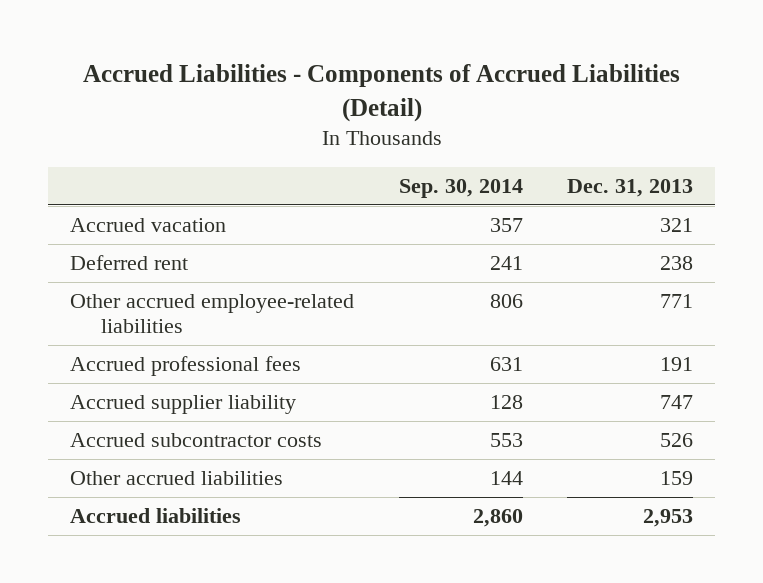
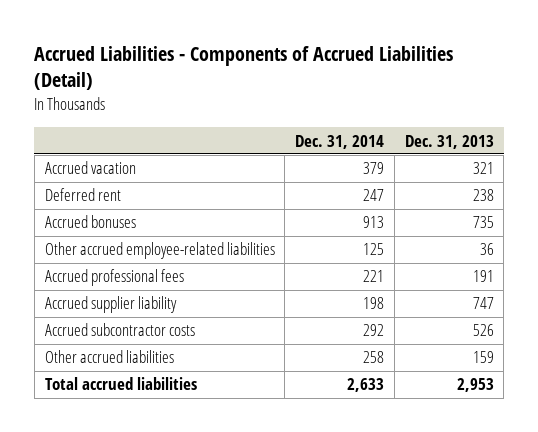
[398,179,523,199] Sep. 30, 2014 -> none
none -> [295,134,385,149] Dec. 31, 2014
none -> [44,215,136,229] Accrued bonuses
[659,293,693,308] 771 -> [479,243,494,256] 36
[70,507,242,523] Accrued liabilities -> [44,377,197,391] Total accrued liabilities

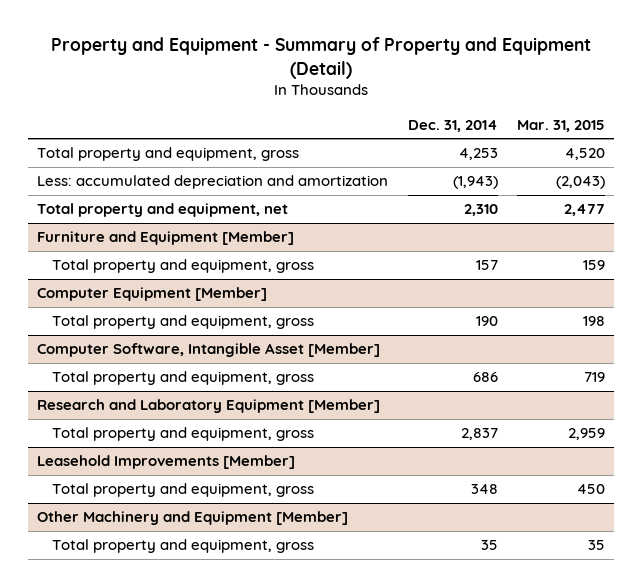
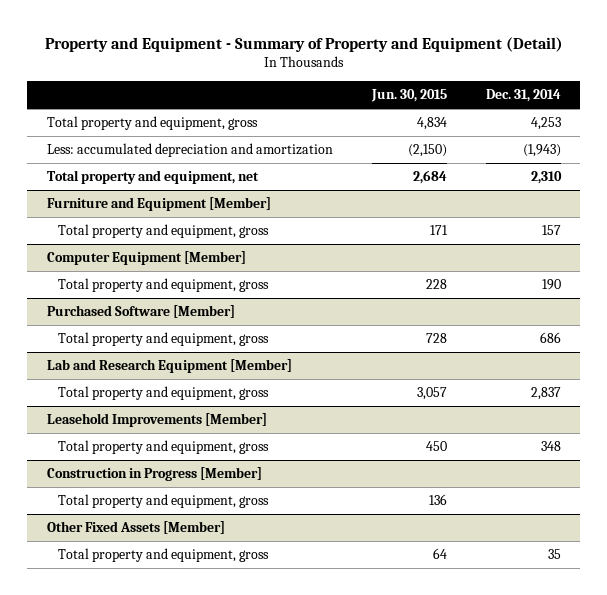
[516,119,605,132] Mar. 31, 2015 -> none
none -> [370,89,447,103] Jun. 30, 2015
[37,343,381,358] Computer Software, Intangible Asset [Member] -> none
none -> [46,305,235,319] Purchased Software [Member]
[37,399,381,414] Research and Laboratory Equipment [Member] -> [46,359,292,374] Lab and Research Equipment [Member]
none -> [46,467,262,482] Construction in Progress [Member]
none -> [58,494,270,509] Total property and equipment, gross
[37,511,349,526] Other Machinery and Equipment [Member] -> [46,521,225,535] Other Fixed Assets [Member]

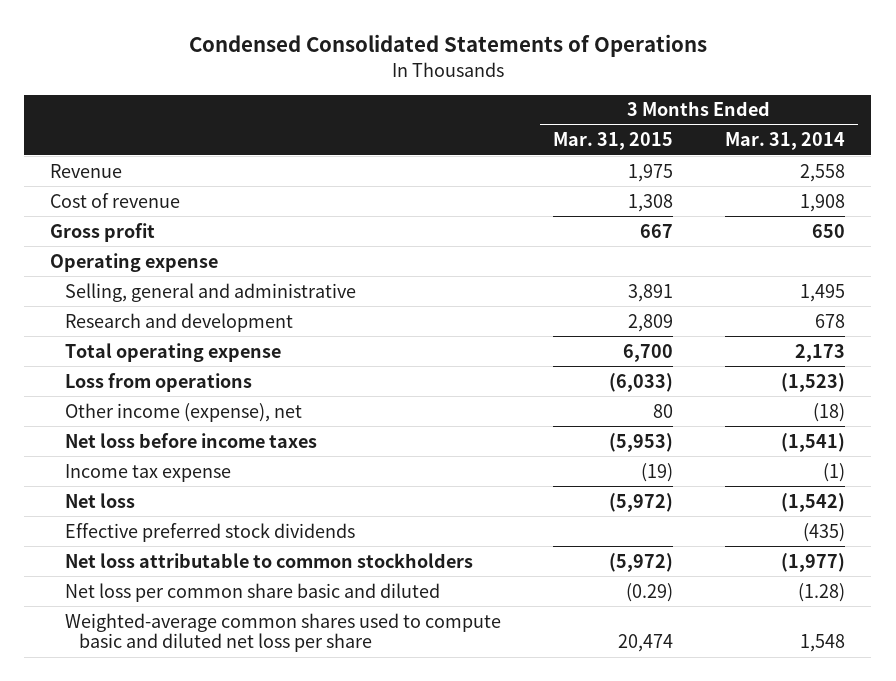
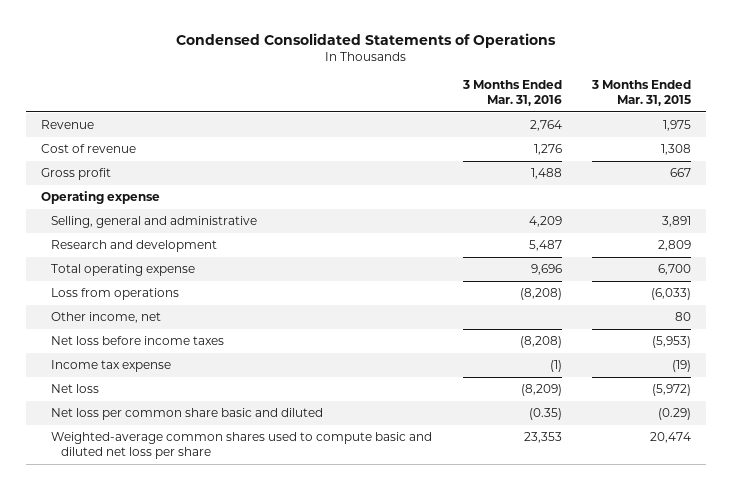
[725,132,846,151] Mar. 31, 2014 -> none
none -> [461,79,562,107] 3 Months Ended Mar. 31, 2016
[64,402,302,422] Other income (expense), net -> [51,312,162,324] Other income, net
[64,522,355,542] Effective preferred stock dividends -> none
[64,552,473,568] Net loss attributable to common stockholders -> none

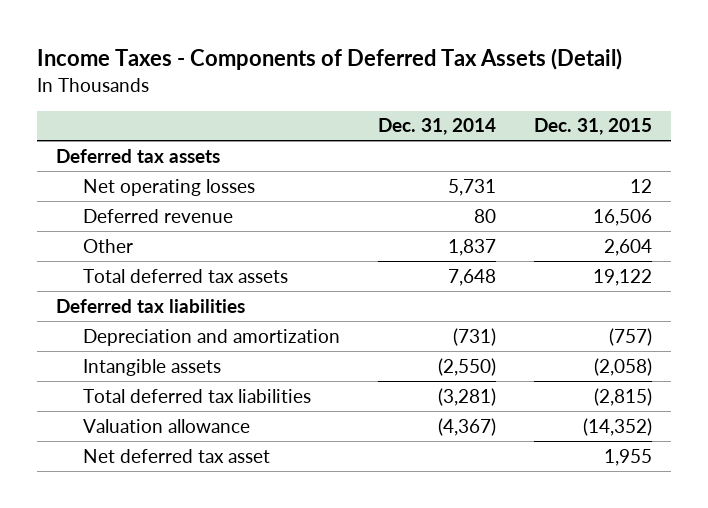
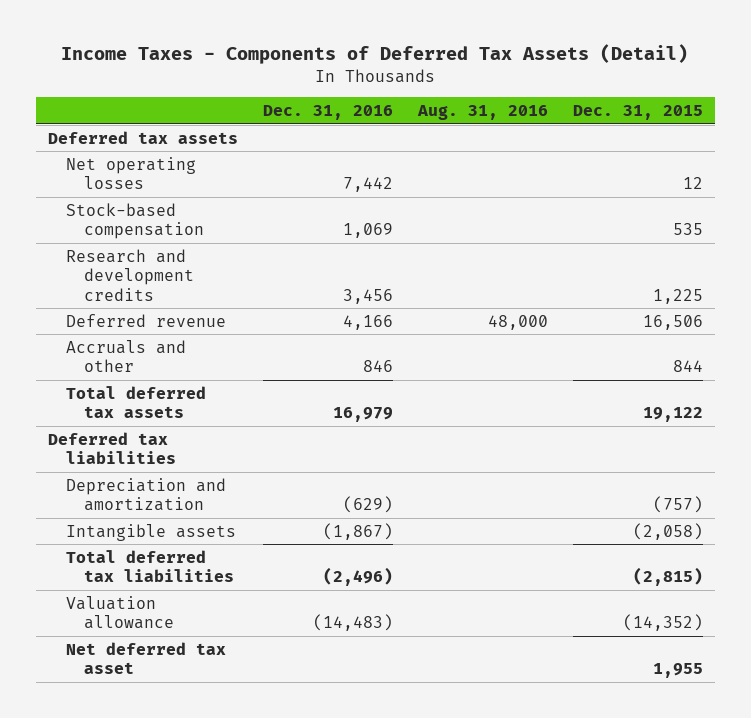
[377,118,496,136] Dec. 31, 2014 -> none
none -> [262,105,393,121] Dec. 31, 2016
none -> [416,105,548,121] Aug. 31, 2016
none -> [66,202,205,240] Stock-based compensation
none -> [66,248,195,301] Research and development credits
[82,238,133,253] Other -> none
none -> [66,339,187,373] Accruals and other

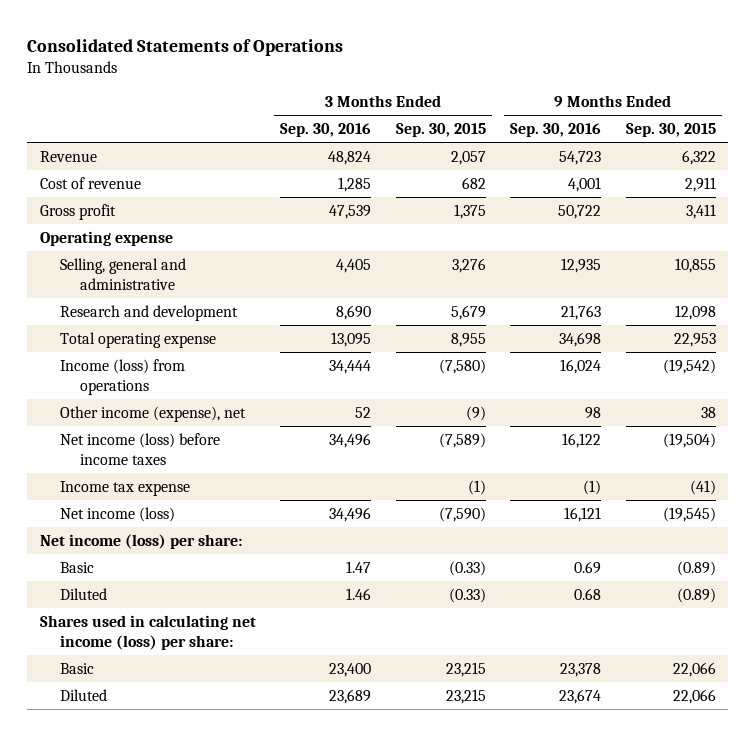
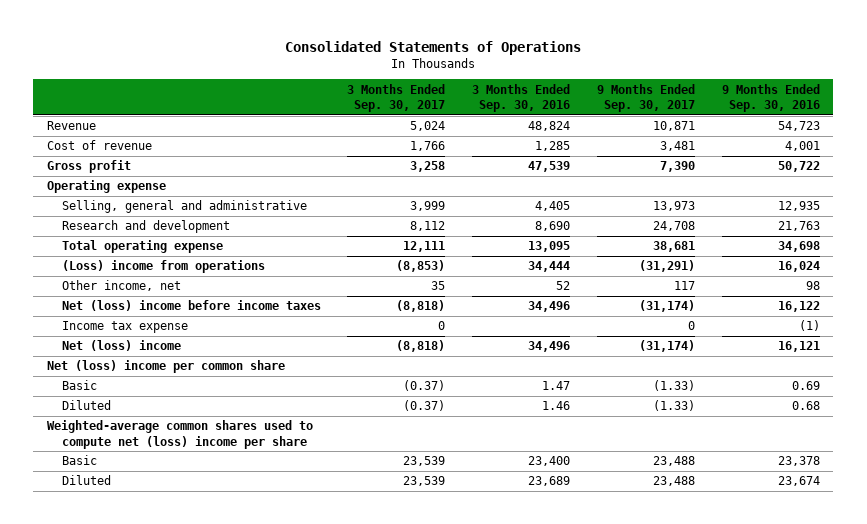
[395,123,486,138] Sep. 30, 2015 -> none
[625,123,716,138] Sep. 30, 2015 -> none
none -> [347,83,446,112] 3 Months Ended Sep. 30, 2017
none -> [596,83,695,112] 9 Months Ended Sep. 30, 2017
[59,358,185,395] Income (loss) from operations -> [61,260,265,274] (Loss) income from operations
[59,405,246,422] Other income (expense), net -> [61,280,181,292] Other income, net
[59,432,220,465] Net income (loss) before income taxes -> [61,300,321,312] Net (loss) income before income taxes
[59,506,175,522] Net income (loss) -> [61,340,181,352] Net (loss) income
[39,533,242,549] Net income (loss) per share: -> [46,360,285,374] Net (loss) income per common share
[39,614,256,650] Shares used in calculating net income (loss) per share: -> [46,420,313,449] Weighted-average common shares used to compute net (loss) income per share

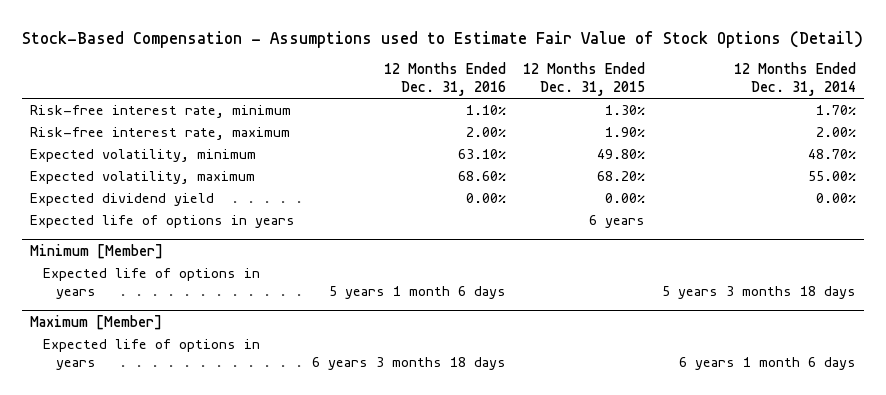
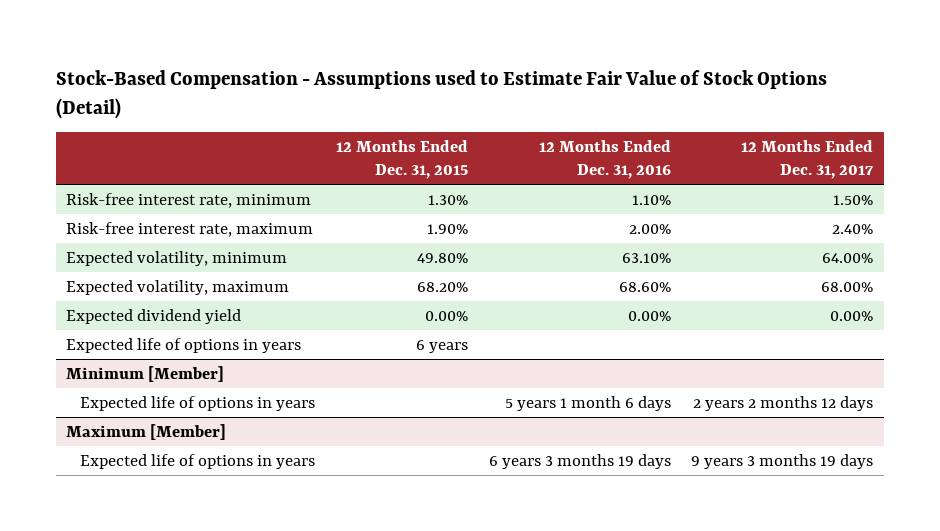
[733,62,856,97] 12 Months Ended Dec. 31, 2014 -> none
none -> [741,140,874,180] 12 Months Ended Dec. 31, 2017
[311,356,506,370] 6 years 3 months 18 days -> [488,453,671,469] 6 years 3 months 19 days

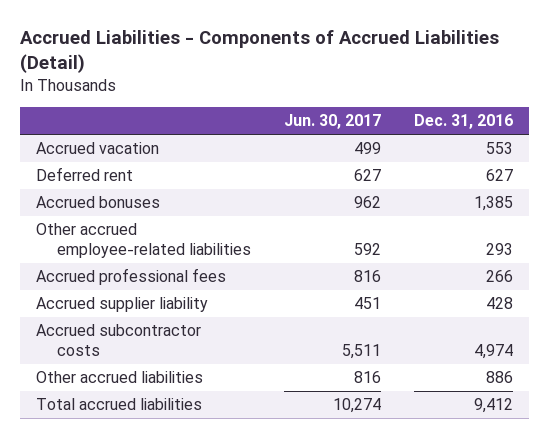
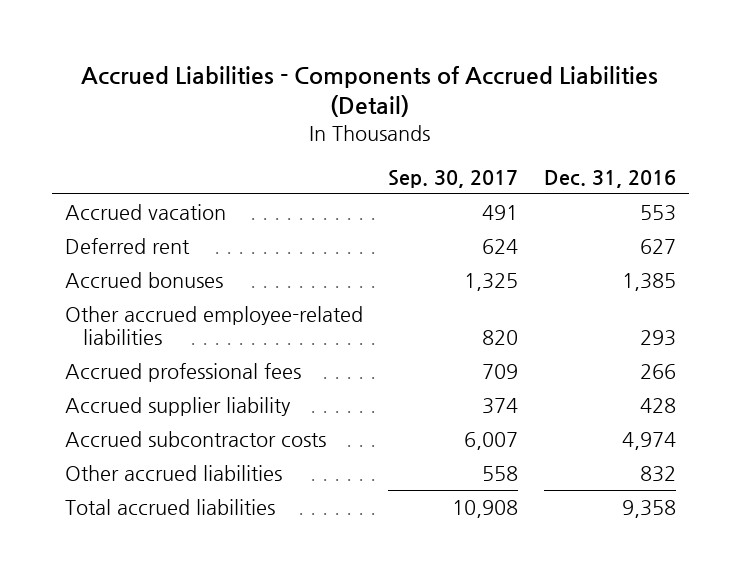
[283,114,381,130] Jun. 30, 2017 -> none
none -> [388,169,519,188] Sep. 30, 2017
[485,371,513,384] 886 -> [639,465,676,482] 832
[473,398,513,414] 9,412 -> [621,499,676,518] 9,358

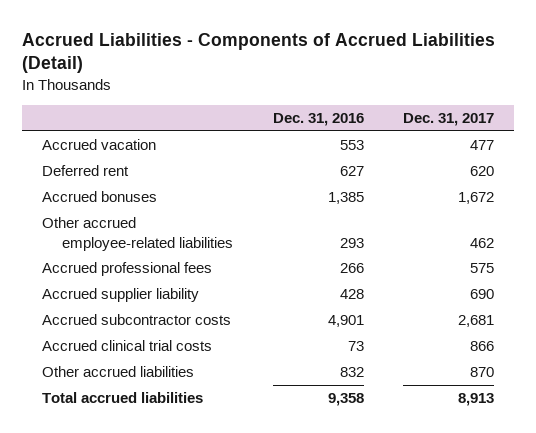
[388,169,519,188] Sep. 30, 2017 -> none
none -> [403,113,495,127] Dec. 31, 2017
[621,431,676,450] 4,974 -> [327,315,364,328] 4,901
none -> [42,340,213,352] Accrued clinical trial costs

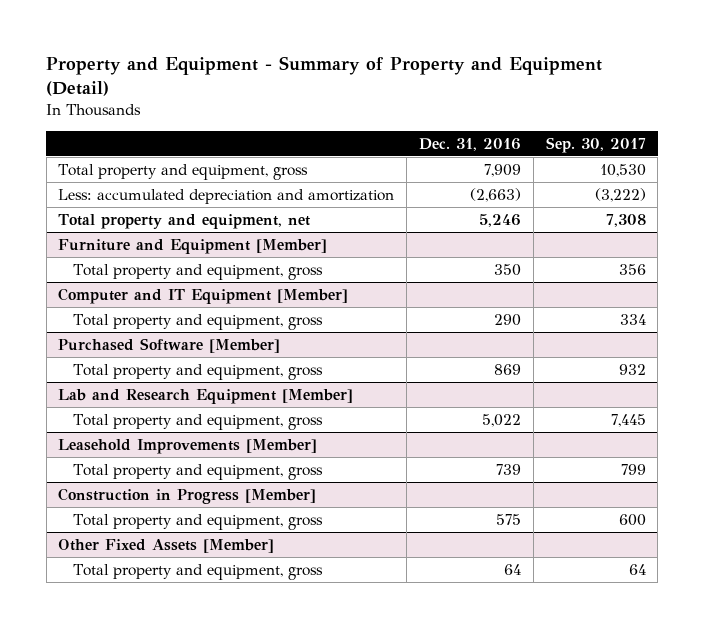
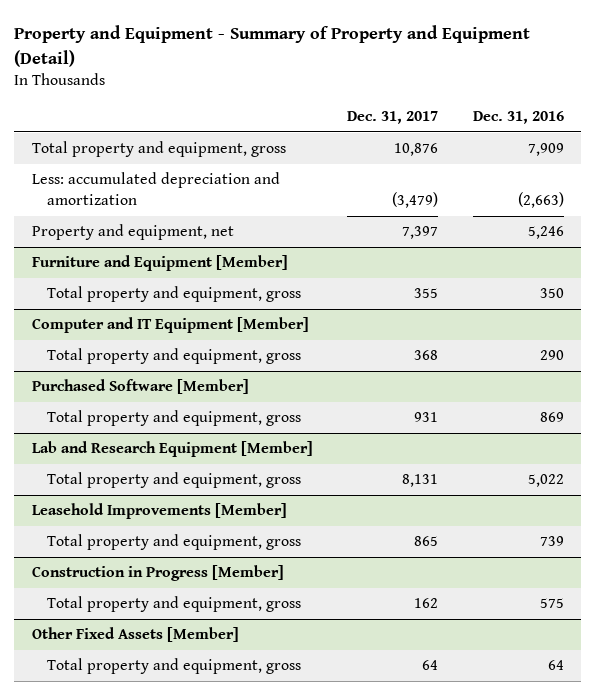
[545,136,646,153] Sep. 30, 2017 -> none
none -> [347,111,439,125] Dec. 31, 2017
[58,213,311,229] Total property and equipment, net -> [31,224,234,241] Property and equipment, net

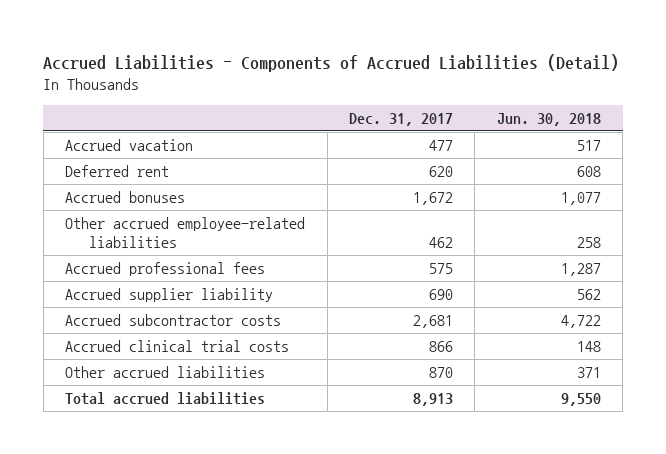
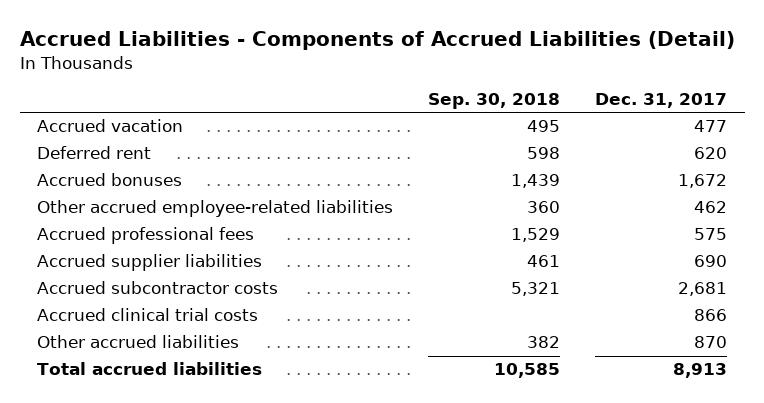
[496,112,601,126] Jun. 30, 2018 -> none
none -> [428,93,561,110] Sep. 30, 2018
[65,288,274,303] Accrued supplier liability -> [37,254,263,272] Accrued supplier liabilities

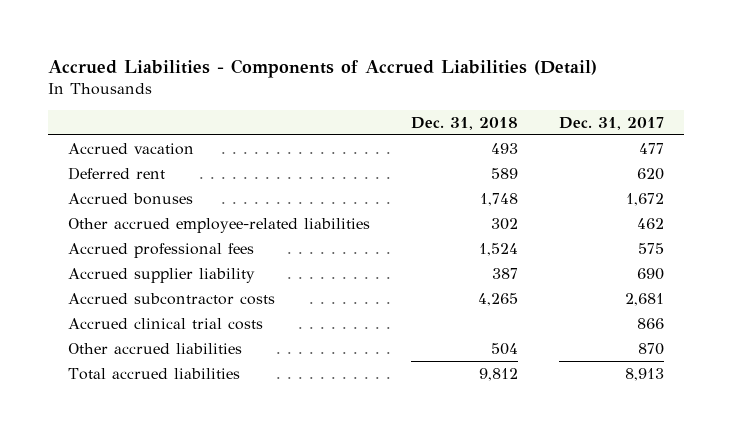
[428,93,561,110] Sep. 30, 2018 -> none
none -> [411,116,519,130] Dec. 31, 2018
[37,254,263,272] Accrued supplier liabilities -> [68,267,256,283] Accrued supplier liability

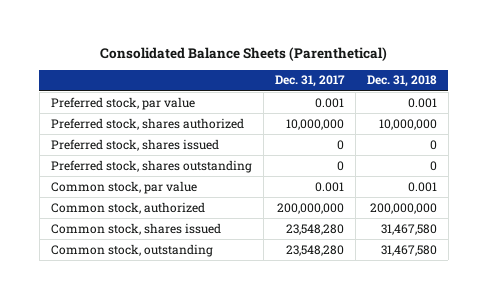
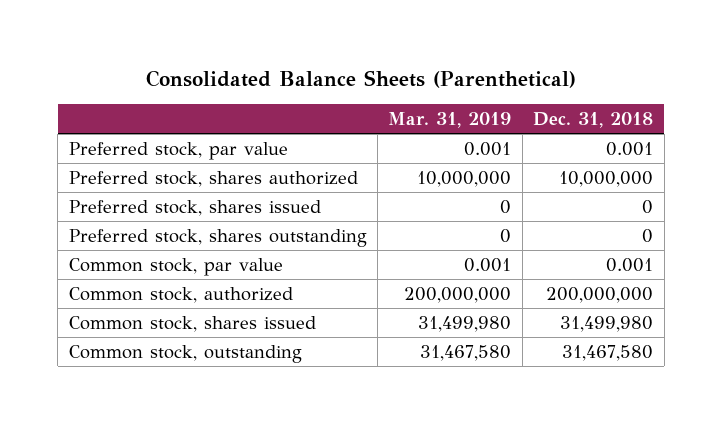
[274,75,345,88] Dec. 31, 2017 -> none
none -> [388,112,512,129] Mar. 31, 2019
[380,223,437,235] 31,467,580 -> [560,315,654,332] 31,499,980

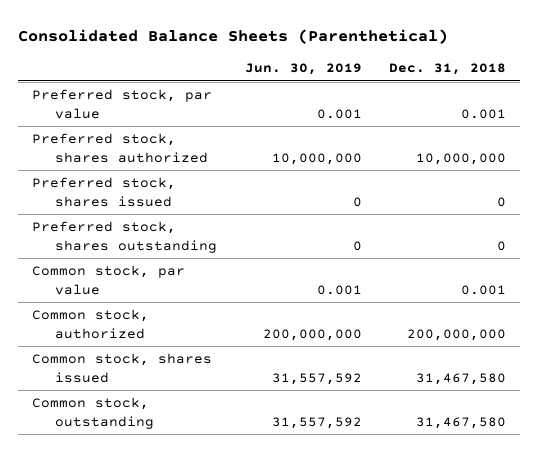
[388,112,512,129] Mar. 31, 2019 -> none
none -> [244,63,362,76] Jun. 30, 2019
[560,315,654,332] 31,499,980 -> [416,372,507,385] 31,467,580

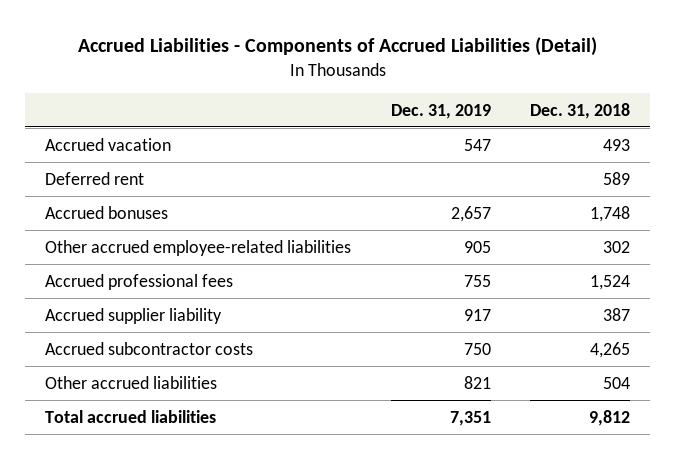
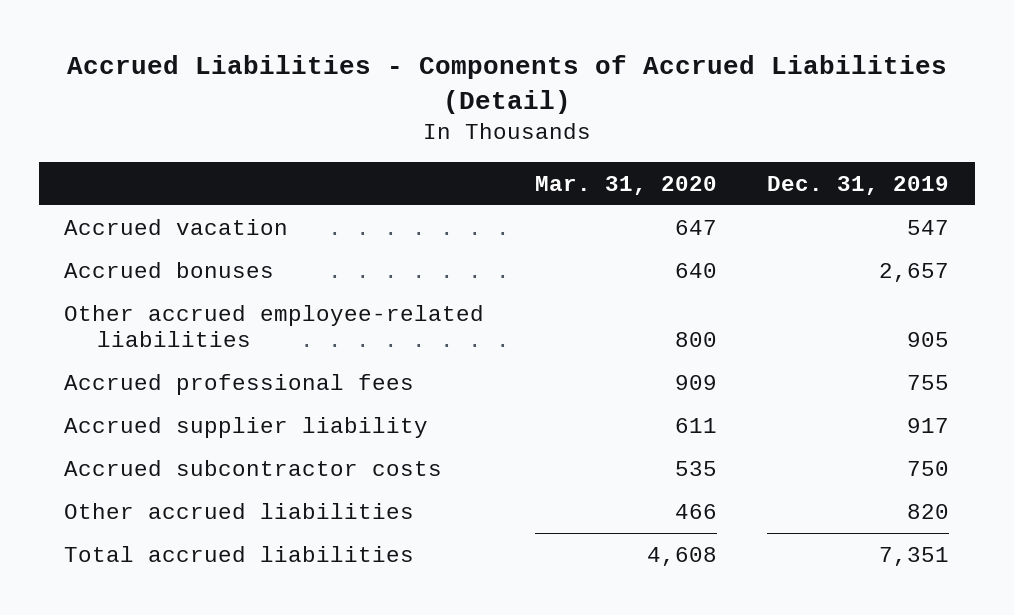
[530,102,631,119] Dec. 31, 2018 -> none
none -> [534,175,717,195] Mar. 31, 2020
[44,171,144,185] Deferred rent -> none
[463,375,491,389] 821 -> [907,503,950,519] 820

